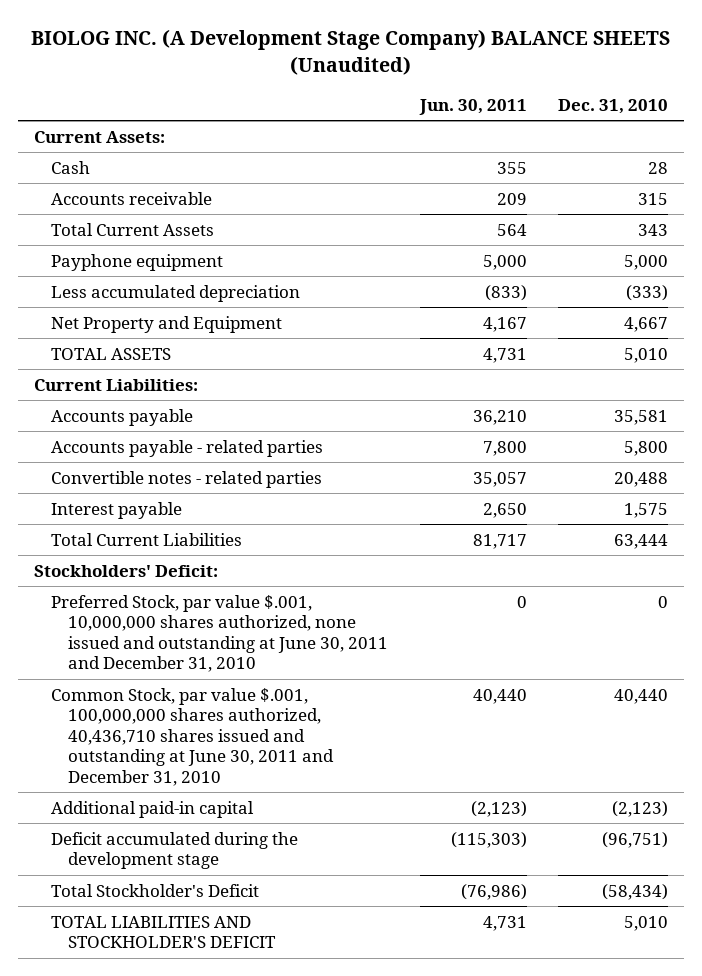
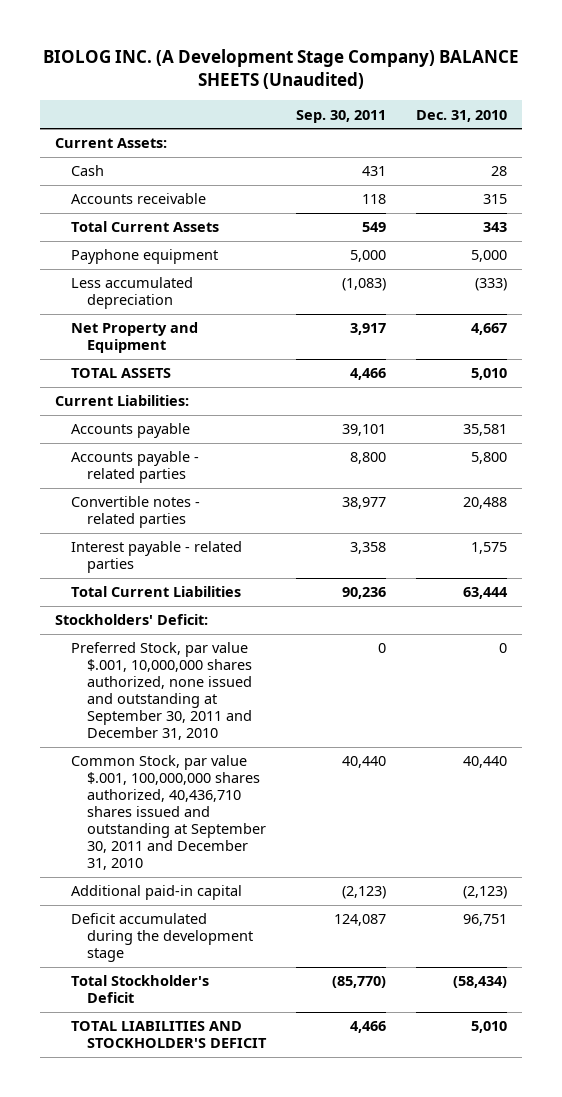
[418,98,527,115] Jun. 30, 2011 -> none
none -> [295,109,386,123] Sep. 30, 2011
[51,501,183,519] Interest payable -> [70,541,242,574] Interest payable - related parties
[51,594,389,673] Preferred Stock, par value $.001, 10,000,000 shares authorized, none issued and outstanding at June 30, 2011 and December 31, 2010 -> [70,642,252,741] Preferred Stock, par value $.001, 10,000,000 shares authorized, none issued and outstanding at September 30, 2011 and December 31, 2010
[51,687,335,786] Common Stock, par value $.001, 100,000,000 shares authorized, 40,436,710 shares issued and outstanding at June 30, 2011 and December 31, 2010 -> [70,755,266,871] Common Stock, par value $.001, 100,000,000 shares authorized, 40,436,710 shares issued and outstanding at September 30, 2011 and December 31, 2010
[602,831,669,848] (96,751) -> [463,914,508,927] 96,751

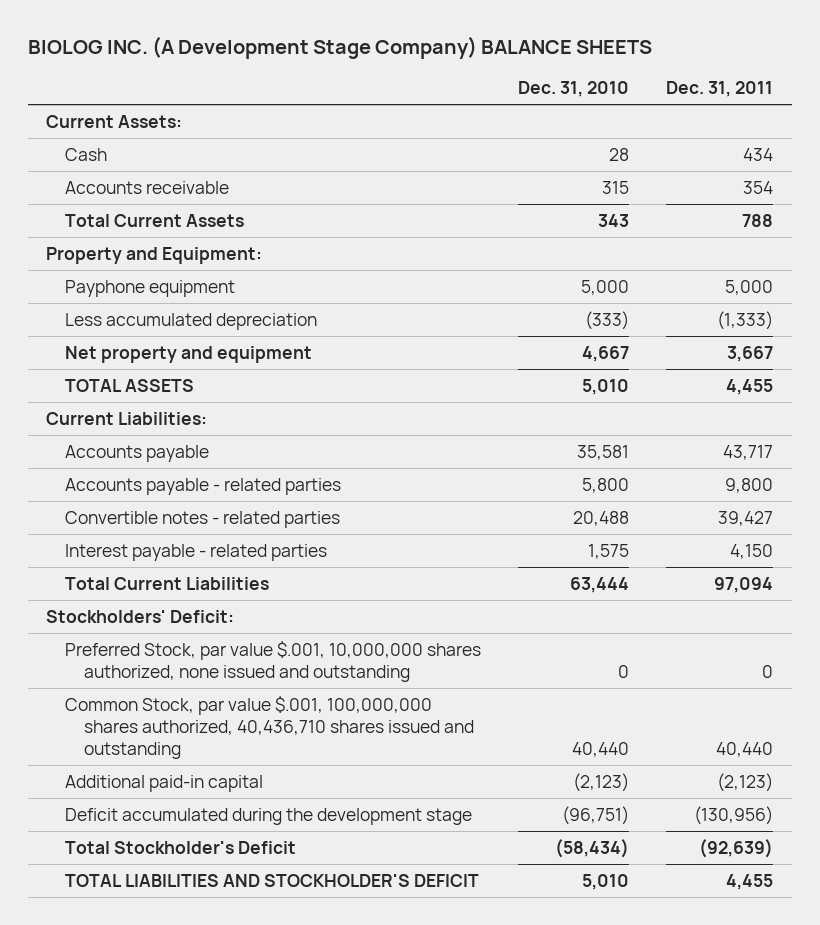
[43,48,520,89] BIOLOG INC. (A Development Stage Company) BALANCE SHEETS (Unaudited) -> [27,36,652,60] BIOLOG INC. (A Development Stage Company) BALANCE SHEETS
[295,109,386,123] Sep. 30, 2011 -> none
none -> [666,81,774,98] Dec. 31, 2011
none -> [46,246,263,264] Property and Equipment:
[70,322,198,354] Net Property and Equipment -> [65,345,313,363] Net property and equipment
[70,642,252,741] Preferred Stock, par value $.001, 10,000,000 shares authorized, none issued and outstanding at September 30, 2011 and December 31, 2010 -> [65,640,482,683] Preferred Stock, par value $.001, 10,000,000 shares authorized, none issued and outstanding
[70,755,266,871] Common Stock, par value $.001, 100,000,000 shares authorized, 40,436,710 shares issued and outstanding at September 30, 2011 and December 31, 2010 -> [65,695,474,760] Common Stock, par value $.001, 100,000,000 shares authorized, 40,436,710 shares issued and outstanding
[463,914,508,927] 96,751 -> [562,805,630,825] (96,751)

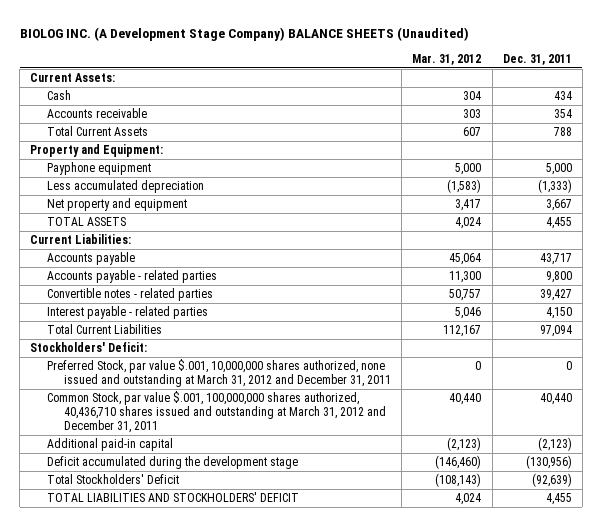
[27,36,652,60] BIOLOG INC. (A Development Stage Company) BALANCE SHEETS -> [19,27,469,42] BIOLOG INC. (A Development Stage Company) BALANCE SHEETS (Unaudited)
[518,81,630,98] Dec. 31, 2010 -> none
none -> [412,54,482,66] Mar. 31, 2012
[65,640,482,683] Preferred Stock, par value $.001, 10,000,000 shares authorized, none issued and outstanding -> [47,359,391,388] Preferred Stock, par value $.001, 10,000,000 shares authorized, none issued and outstanding at March 31, 2012 and December 31, 2011
[65,695,474,760] Common Stock, par value $.001, 100,000,000 shares authorized, 40,436,710 shares issued and outstanding -> [47,391,386,434] Common Stock, par value $.001, 100,000,000 shares authorized, 40,436,710 shares issued and outstanding at March 31, 2012 and December 31, 2011
[65,840,297,854] Total Stockholder's Deficit -> [47,474,180,485] Total Stockholders' Deficit
[65,873,480,887] TOTAL LIABILITIES AND STOCKHOLDER'S DEFICIT -> [47,492,300,503] TOTAL LIABILITIES AND STOCKHOLDERS' DEFICIT

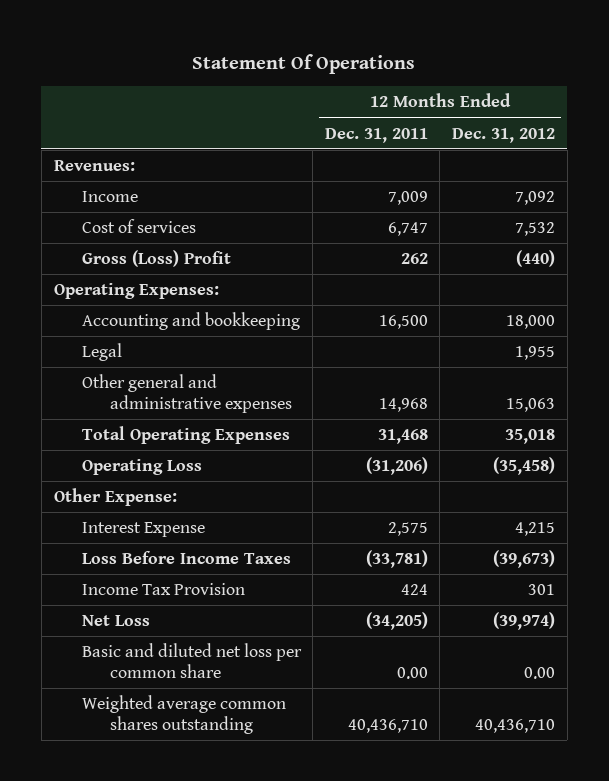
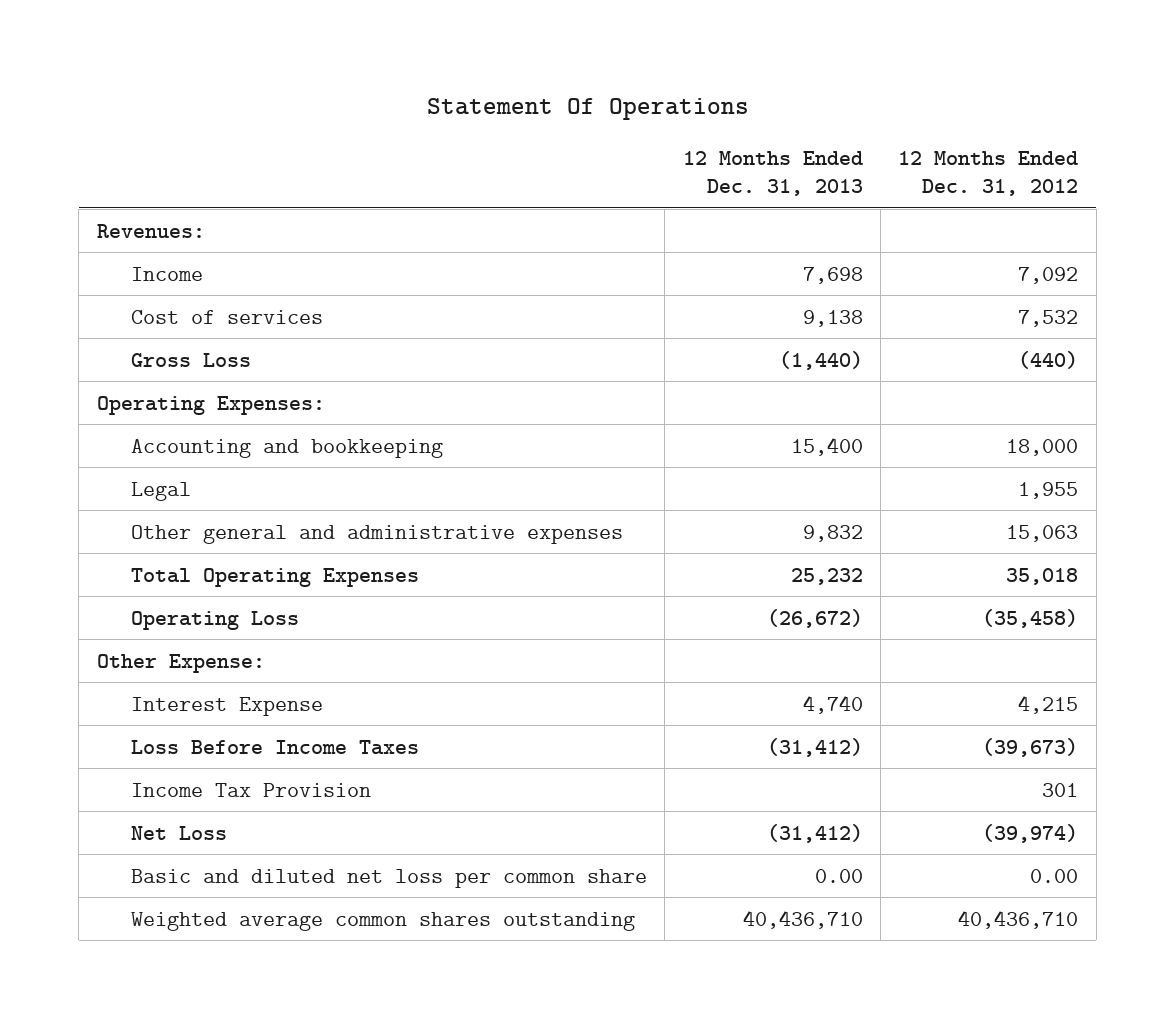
[324,127,428,143] Dec. 31, 2011 -> none
none -> [682,151,863,196] 12 Months Ended Dec. 31, 2013
[81,250,231,268] Gross (Loss) Profit -> [130,352,251,367] Gross Loss

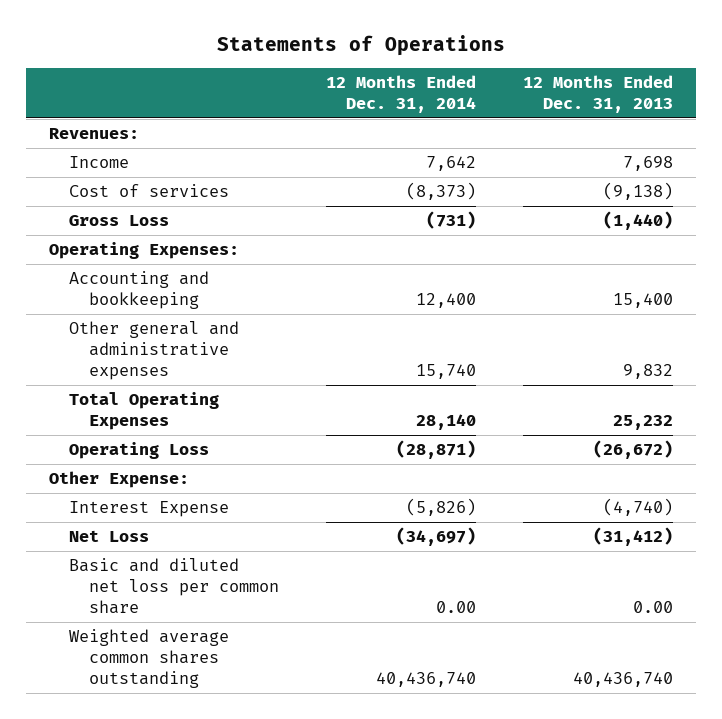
[426,98,749,121] Statement Of Operations -> [217,35,506,57] Statements of Operations
[898,151,1079,196] 12 Months Ended Dec. 31, 2012 -> none
none -> [326,74,477,113] 12 Months Ended Dec. 31, 2014
[802,309,863,327] 9,138 -> [603,182,674,201] (9,138)
[130,481,191,501] Legal -> none
[130,739,419,755] Loss Before Income Taxes -> none
[130,782,371,797] Income Tax Provision -> none
[802,694,863,714] 4,740 -> [603,498,674,517] (4,740)
[742,909,863,929] 40,436,710 -> [573,672,674,688] 40,436,740

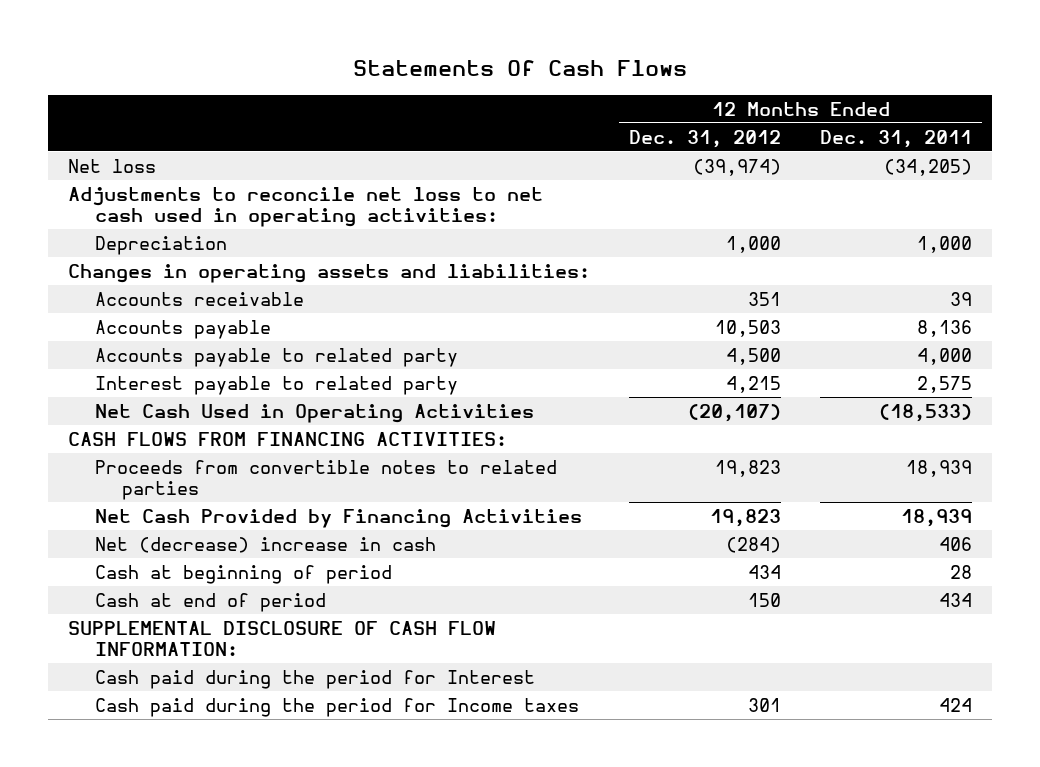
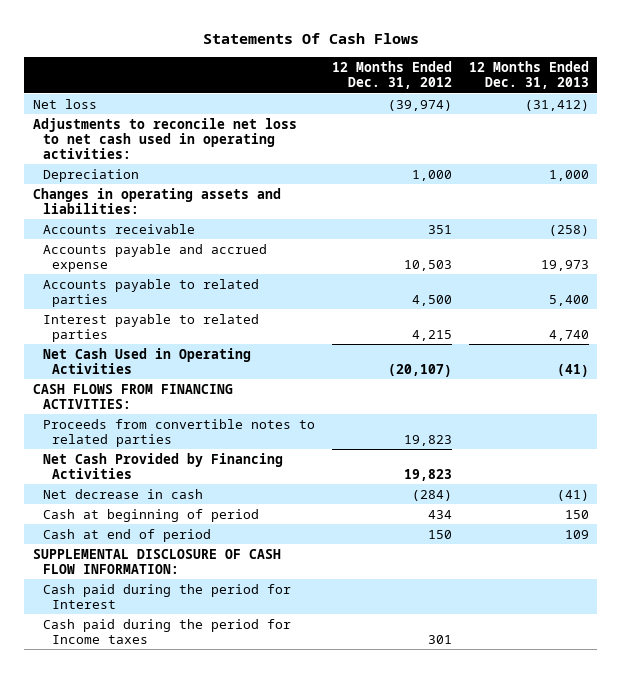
[820,129,973,148] Dec. 31, 2011 -> none
none -> [468,61,589,90] 12 Months Ended Dec. 31, 2013
[94,319,271,339] Accounts payable -> [42,243,267,272] Accounts payable and accrued expense
[94,347,458,367] Accounts payable to related party -> [42,278,259,307] Accounts payable to related parties
[94,375,458,395] Interest payable to related party -> [42,313,259,342] Interest payable to related parties
[94,536,436,553] Net (decrease) increase in cash -> [42,488,203,499] Net decrease in cash

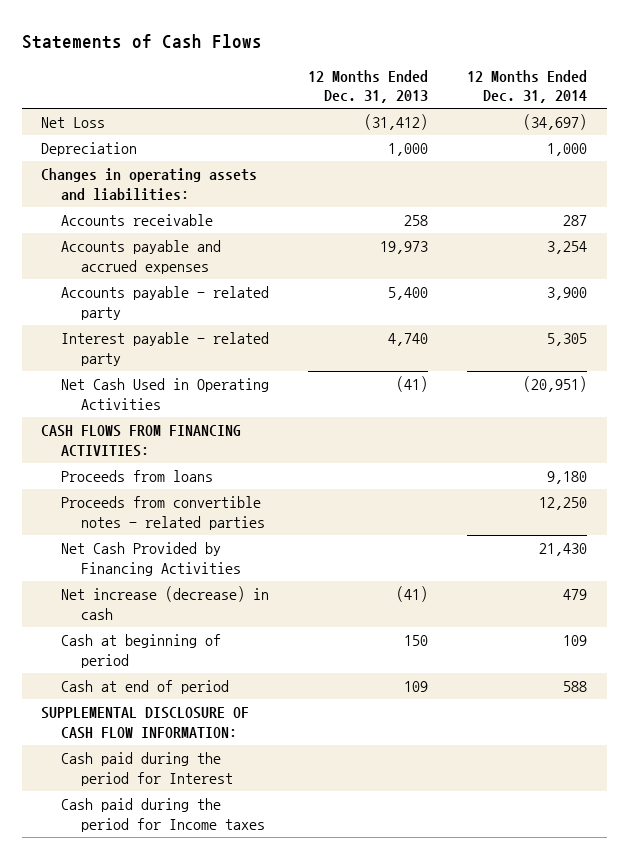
[202,33,419,45] Statements Of Cash Flows -> [21,33,262,49] Statements of Cash Flows
[331,61,452,90] 12 Months Ended Dec. 31, 2012 -> none
none -> [467,69,588,104] 12 Months Ended Dec. 31, 2014
[32,117,297,159] Adjustments to reconcile net loss to net cash used in operating activities: -> none
[32,98,97,109] Net loss -> [41,117,106,129] Net Loss
[548,224,589,236] (258) -> [404,215,429,227] 258
[42,243,267,272] Accounts payable and accrued expense -> [61,240,222,274] Accounts payable and accrued expenses
[42,278,259,307] Accounts payable to related parties -> [61,286,270,320] Accounts payable - related party
[42,313,259,342] Interest payable to related parties -> [61,332,270,366] Interest payable - related party
none -> [61,470,214,483] Proceeds from loans
[42,418,315,447] Proceeds from convertible notes to related parties -> [61,496,266,530] Proceeds from convertible notes - related parties
[42,488,203,499] Net decrease in cash -> [61,586,270,620] Net increase (decrease) in cash

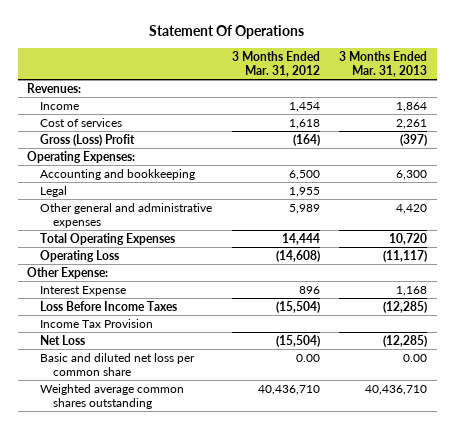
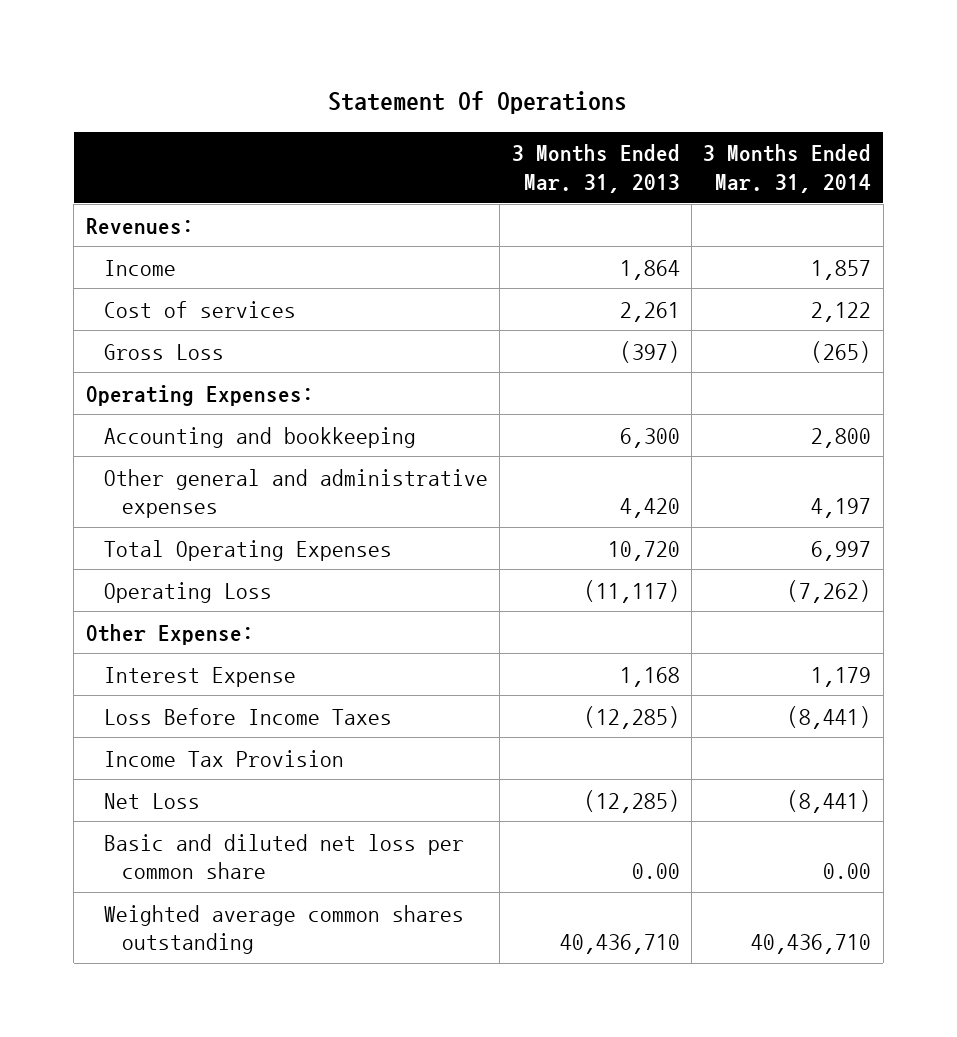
[231,50,320,77] 3 Months Ended Mar. 31, 2012 -> none
none -> [703,144,872,193] 3 Months Ended Mar. 31, 2014
[40,133,136,146] Gross (Loss) Profit -> [103,343,224,360] Gross Loss
[40,185,68,197] Legal -> none

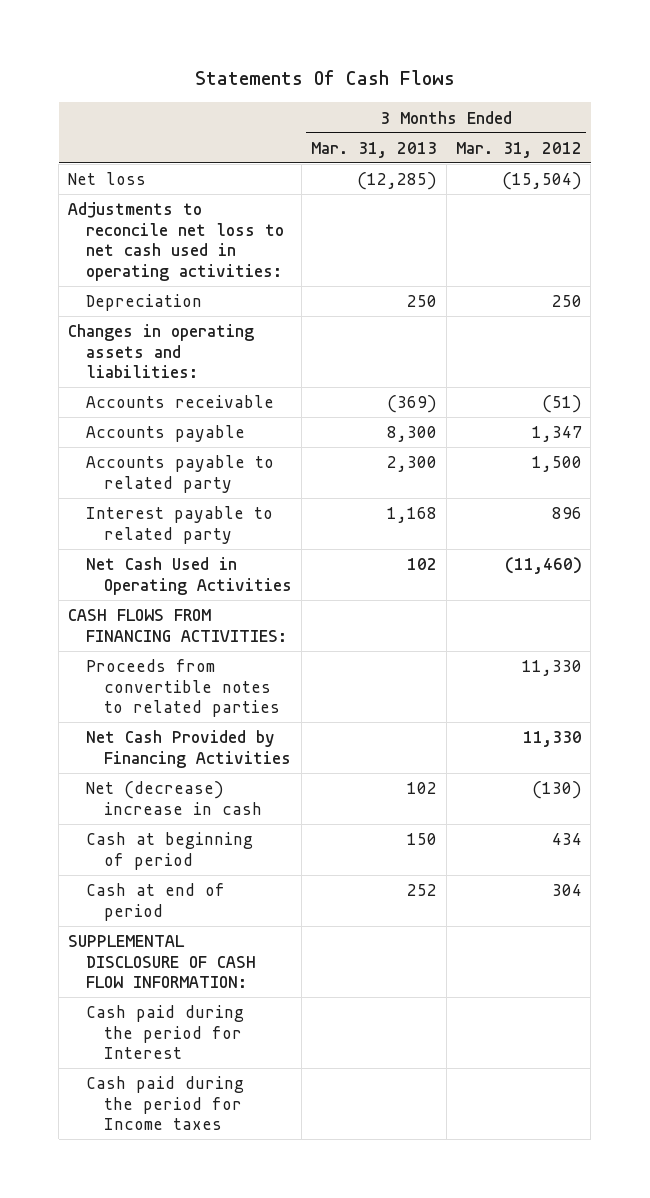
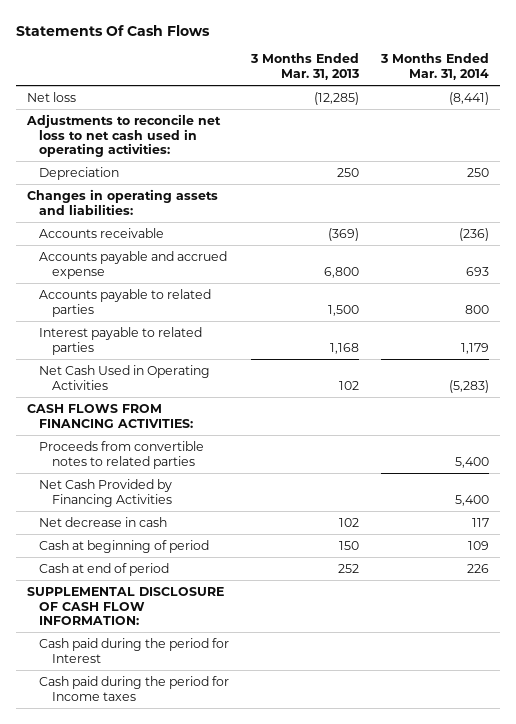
[455,141,582,158] Mar. 31, 2012 -> none
none -> [380,53,490,81] 3 Months Ended Mar. 31, 2014
[86,425,246,443] Accounts payable -> none
none -> [39,250,228,279] Accounts payable and accrued expense
[86,455,275,493] Accounts payable to related party -> [39,288,212,317] Accounts payable to related parties
[386,456,437,473] 2,300 -> [328,304,360,316] 1,500
[86,506,274,544] Interest payable to related party -> [39,326,203,355] Interest payable to related parties
[86,781,262,815] Net (decrease) increase in cash -> [39,516,168,527] Net decrease in cash

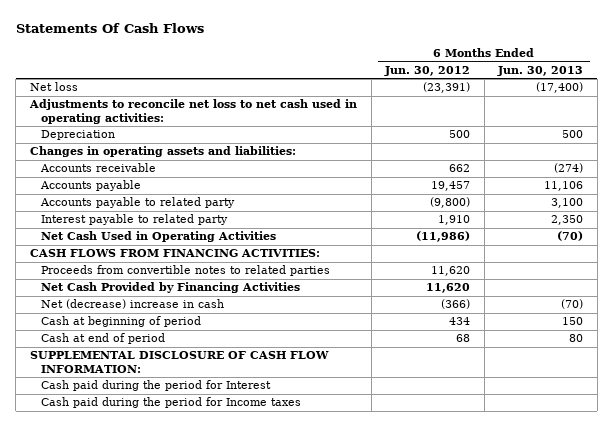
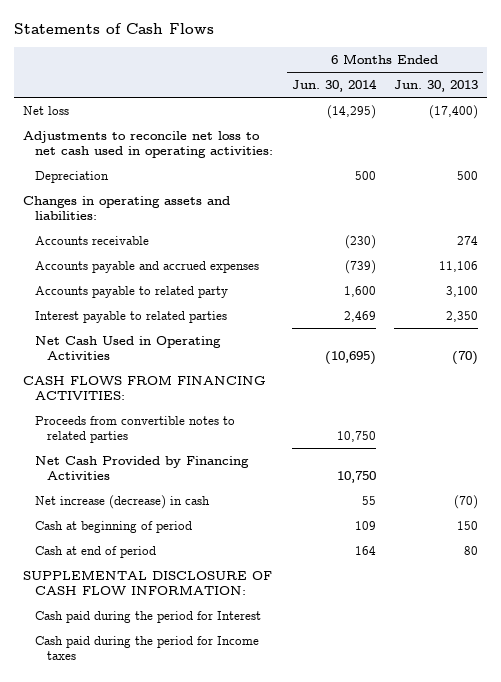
[15,23,204,34] Statements Of Cash Flows -> [13,23,214,35] Statements of Cash Flows
[384,65,471,76] Jun. 30, 2012 -> none
none -> [291,78,377,92] Jun. 30, 2014
[554,163,584,174] (274) -> [456,235,478,245] 274
[40,180,142,192] Accounts payable -> [35,260,260,273] Accounts payable and accrued expenses
[41,214,229,226] Interest payable to related party -> [35,310,228,323] Interest payable to related parties
[41,299,225,310] Net (decrease) increase in cash -> [35,494,211,509] Net increase (decrease) in cash

